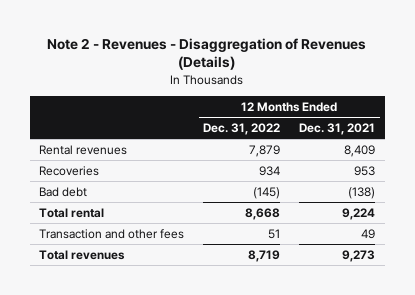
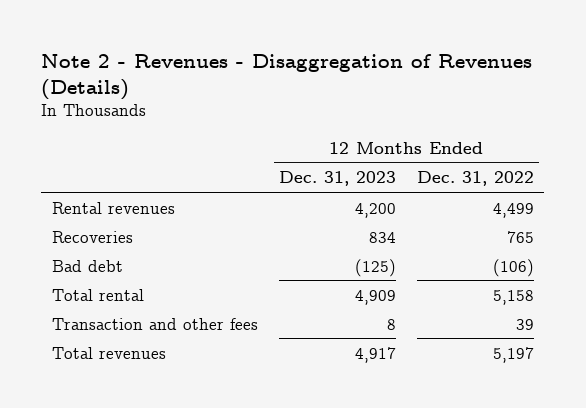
[299,123,376,136] Dec. 31, 2021 -> none
none -> [278,171,396,187] Dec. 31, 2023
[249,144,281,157] 7,879 -> [492,202,534,218] 4,499
[259,165,281,176] 934 -> [506,230,534,243] 765
[253,186,281,199] (145) -> [492,258,534,277] (106)
[245,207,281,220] 8,668 -> [492,289,534,305] 5,158
[268,228,281,239] 51 -> [515,318,534,330] 39
[248,249,281,262] 8,719 -> [492,346,534,363] 5,197

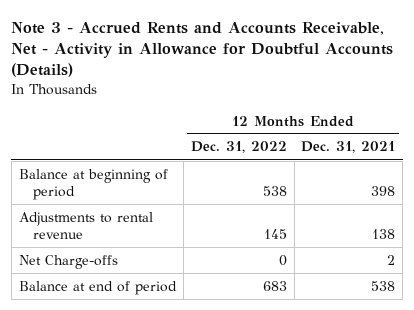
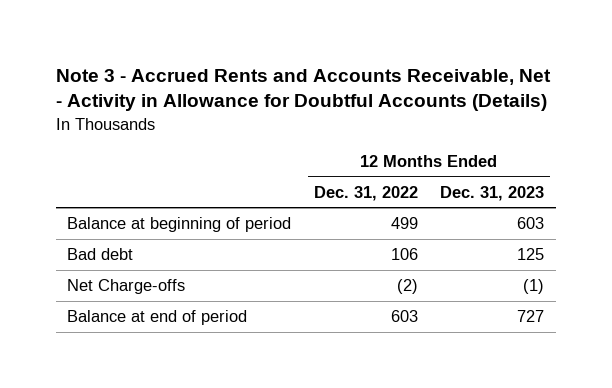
[301,141,396,154] Dec. 31, 2021 -> none
none -> [440,185,545,201] Dec. 31, 2023
[18,211,153,240] Adjustments to rental revenue -> none
[262,186,287,197] 538 -> [390,217,418,230] 499
none -> [67,248,134,261] Bad debt
[278,254,287,266] 0 -> [396,279,418,295] (2)
[262,280,287,291] 683 -> [390,310,418,323] 603

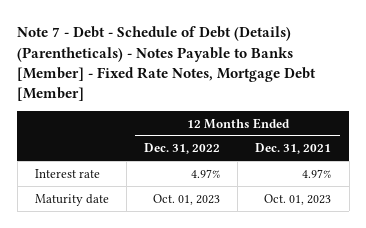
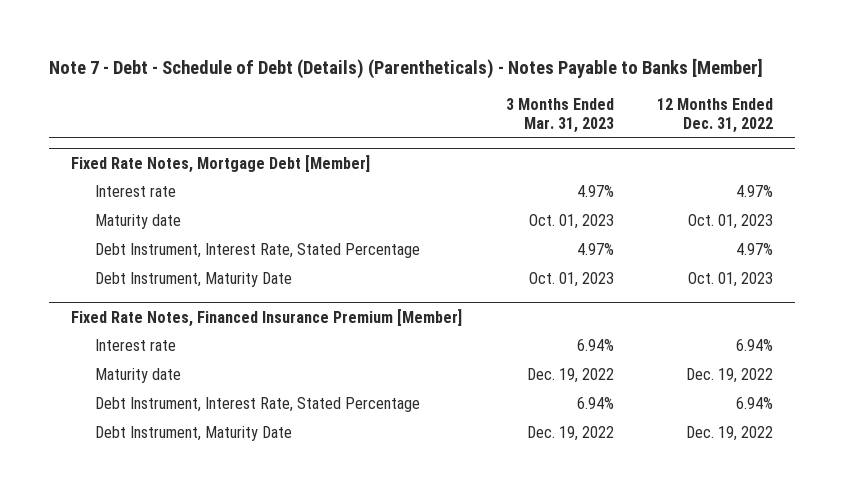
[17,26,317,101] Note 7 - Debt - Schedule of Debt (Details) (Parentheticals) - Notes Payable to Banks [Member] - Fixed Rate Notes, Mortgage Debt [Member] -> [49,58,764,80] Note 7 - Debt - Schedule of Debt (Details) (Parentheticals) - Notes Payable to Banks [Member]
[255,143,332,155] Dec. 31, 2021 -> none
none -> [505,98,614,133] 3 Months Ended Mar. 31, 2023
none -> [71,154,371,173] Fixed Rate Notes, Mortgage Debt [Member]
none -> [95,243,421,259] Debt Instrument, Interest Rate, Stated Percentage
none -> [95,272,293,288] Debt Instrument, Maturity Date
none -> [71,308,463,327] Fixed Rate Notes, Financed Insurance Premium [Member]
none -> [95,339,177,352] Interest rate
none -> [95,368,182,384] Maturity date
none -> [95,397,421,413] Debt Instrument, Interest Rate, Stated Percentage
none -> [95,426,293,442] Debt Instrument, Maturity Date

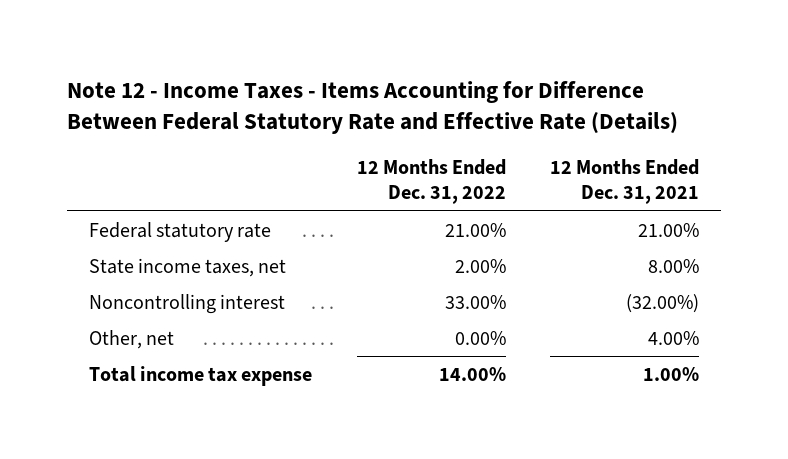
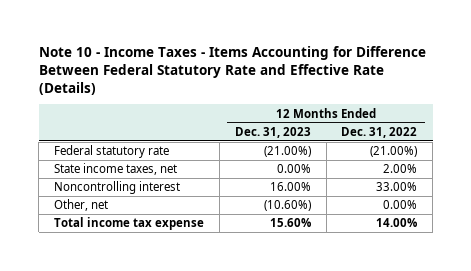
[67,81,679,135] Note 12 - Income Taxes - Items Accounting for Difference Between Federal Statutory Rate and Effective Rate (Details) -> [38,45,426,95] Note 10 - Income Taxes - Items Accounting for Difference Between Federal Statutory Rate and Effective Rate (Details)
[549,158,699,205] 12 Months Ended Dec. 31, 2021 -> none
none -> [234,126,311,138] Dec. 31, 2023
[444,222,506,237] 21.00% -> [370,146,418,158] (21.00%)

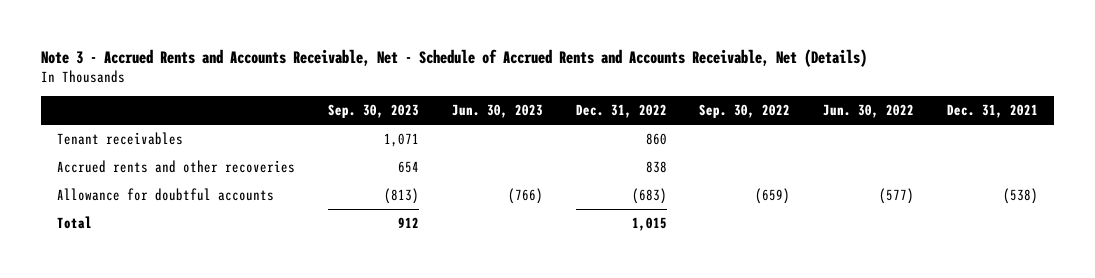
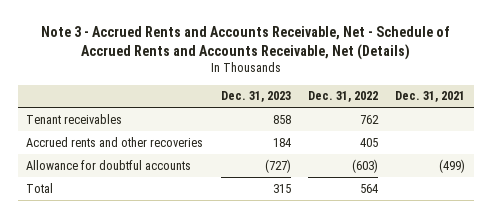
[327,104,419,119] Sep. 30, 2023 -> none
[451,104,543,119] Jun. 30, 2023 -> none
[699,104,791,119] Sep. 30, 2022 -> none
[823,104,915,119] Jun. 30, 2022 -> none
none -> [220,91,291,103] Dec. 31, 2023
[645,133,667,146] 860 -> [359,114,379,124] 762
[645,161,667,174] 838 -> [359,137,378,147] 405
[631,188,667,205] (683) -> [351,158,378,173] (603)
[1003,188,1039,205] (538) -> [439,158,466,173] (499)
[631,217,667,232] 1,015 -> [359,183,378,193] 564

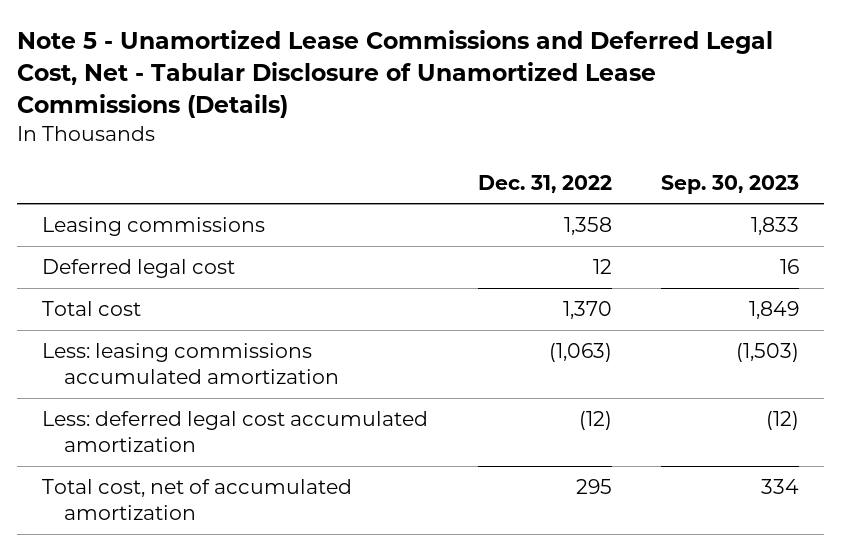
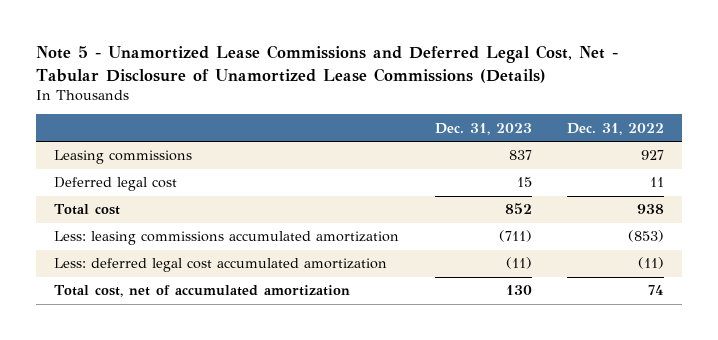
[660,174,799,194] Sep. 30, 2023 -> none
none -> [434,122,532,135] Dec. 31, 2023
[563,217,612,236] 1,358 -> [641,150,665,161] 927
[592,259,612,275] 12 -> [650,177,665,188] 11
[562,301,612,320] 1,370 -> [637,204,665,215] 938
[548,343,612,363] (1,063) -> [628,230,665,243] (853)
[578,411,612,431] (12) -> [638,257,665,270] (11)
[575,479,612,495] 295 -> [648,285,665,296] 74

